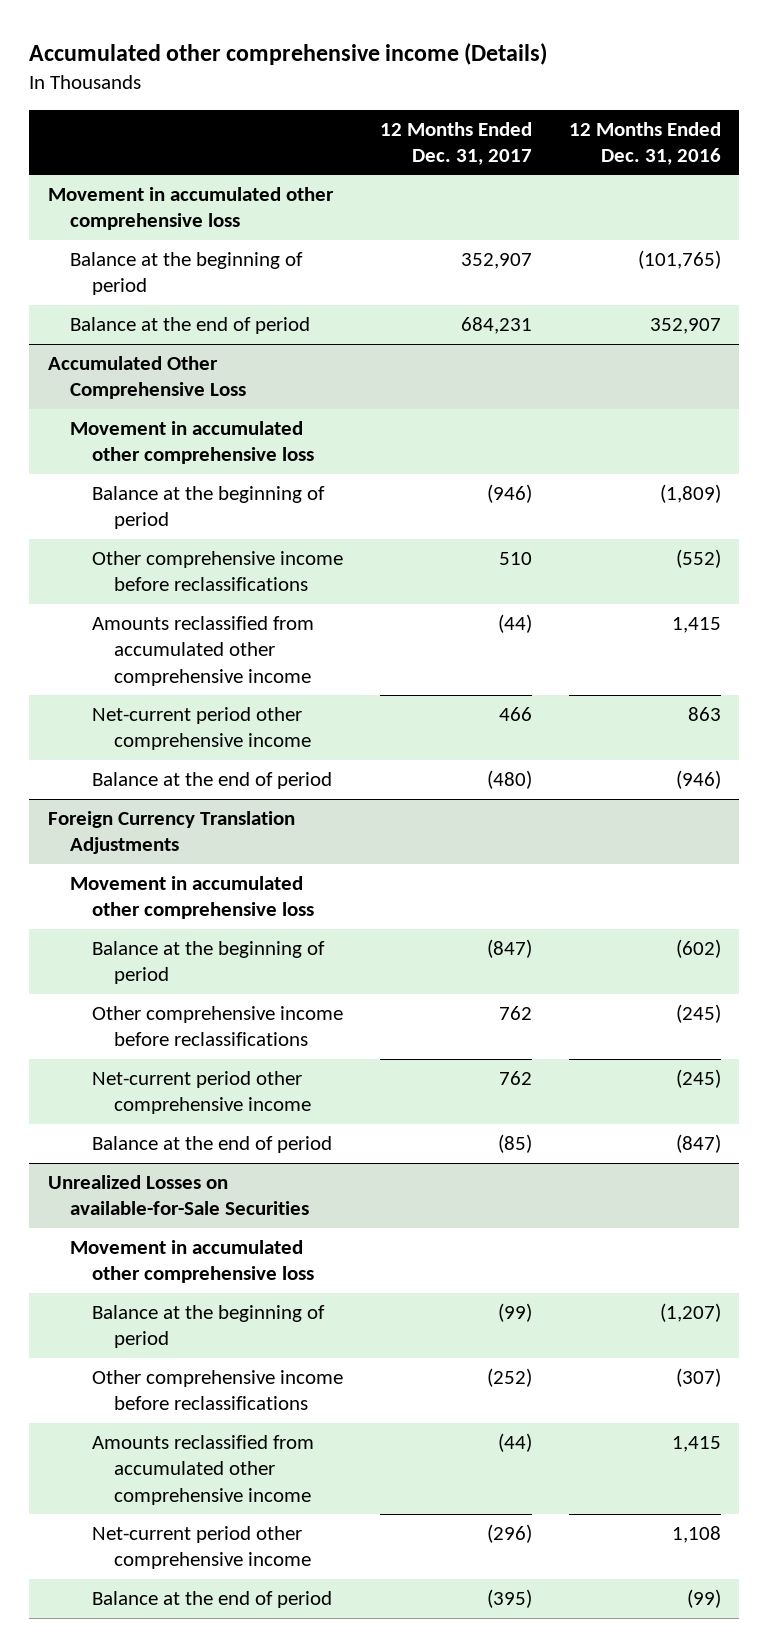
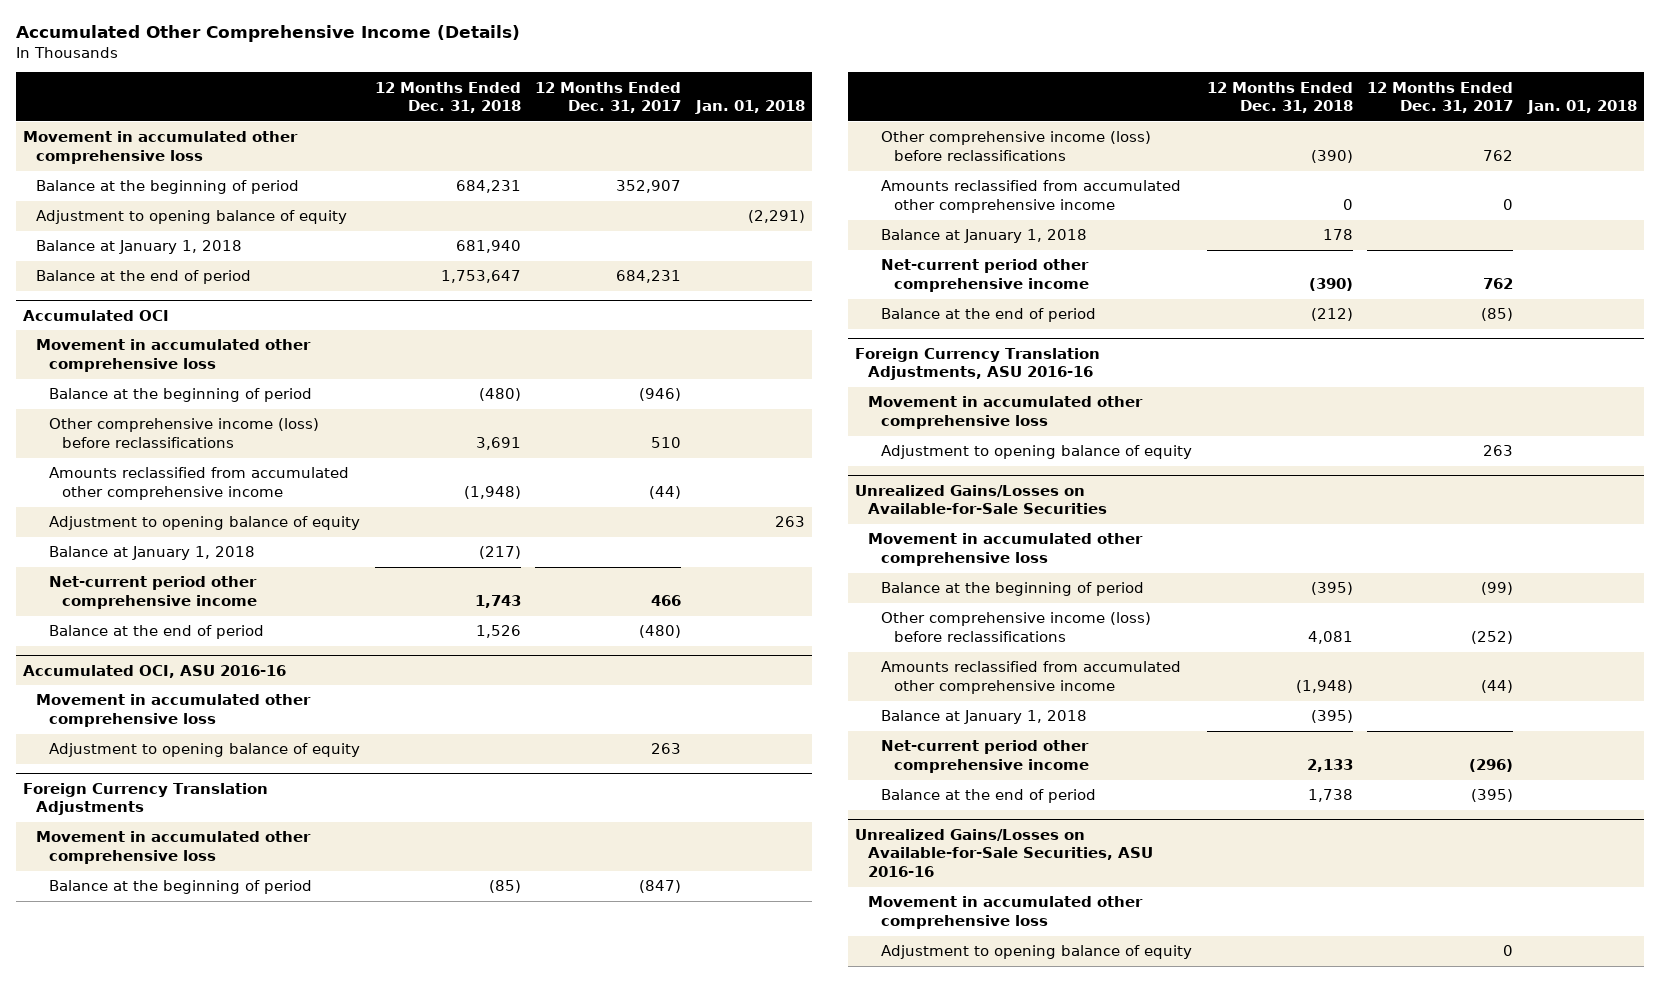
[29,43,548,66] Accumulated other comprehensive income (Details) -> [15,25,520,43] Accumulated Other Comprehensive Income (Details)
[568,121,721,165] 12 Months Ended Dec. 31, 2016 -> none
none -> [374,81,521,114] 12 Months Ended Dec. 31, 2018
none -> [694,100,805,115] Jan. 01, 2018
none -> [36,210,348,225] Adjustment to opening balance of equity
none -> [36,240,243,255] Balance at January 1, 2018
[47,356,246,400] Accumulated Other Comprehensive Loss -> [23,309,170,321] Accumulated OCI
[91,551,343,592] Other comprehensive income before reclassifications -> [49,418,320,448] Other comprehensive income (loss) before reclassifications
none -> [49,516,361,531] Adjustment to opening balance of equity
none -> [49,546,256,561] Balance at January 1, 2018
none -> [23,664,287,678] Accumulated OCI, ASU 2016-16
none -> [36,694,312,727] Movement in accumulated other comprehensive loss
none -> [49,743,361,758] Adjustment to opening balance of equity
[91,1006,343,1047] Other comprehensive income before reclassifications -> [881,131,1152,161] Other comprehensive income (loss) before reclassifications
none -> [881,180,1182,213] Amounts reclassified from accumulated other comprehensive income
none -> [881,229,1088,244] Balance at January 1, 2018
[47,1175,309,1216] Unrealized Losses on available-for-Sale Securities -> none
none -> [855,347,1101,381] Foreign Currency Translation Adjustments, ASU 2016-16
none -> [881,445,1193,460] Adjustment to opening balance of equity
none -> [855,484,1108,515] Unrealized Gains/Losses on Available-for-Sale Securities
none -> [868,533,1144,566] Movement in accumulated other comprehensive loss
[91,1370,343,1411] Other comprehensive income before reclassifications -> [881,612,1152,642] Other comprehensive income (loss) before reclassifications
none -> [881,710,1088,725] Balance at January 1, 2018
none -> [855,828,1154,878] Unrealized Gains/Losses on Available-for-Sale Securities, ASU 2016-16
none -> [868,896,1144,929] Movement in accumulated other comprehensive loss
none -> [881,945,1193,960] Adjustment to opening balance of equity

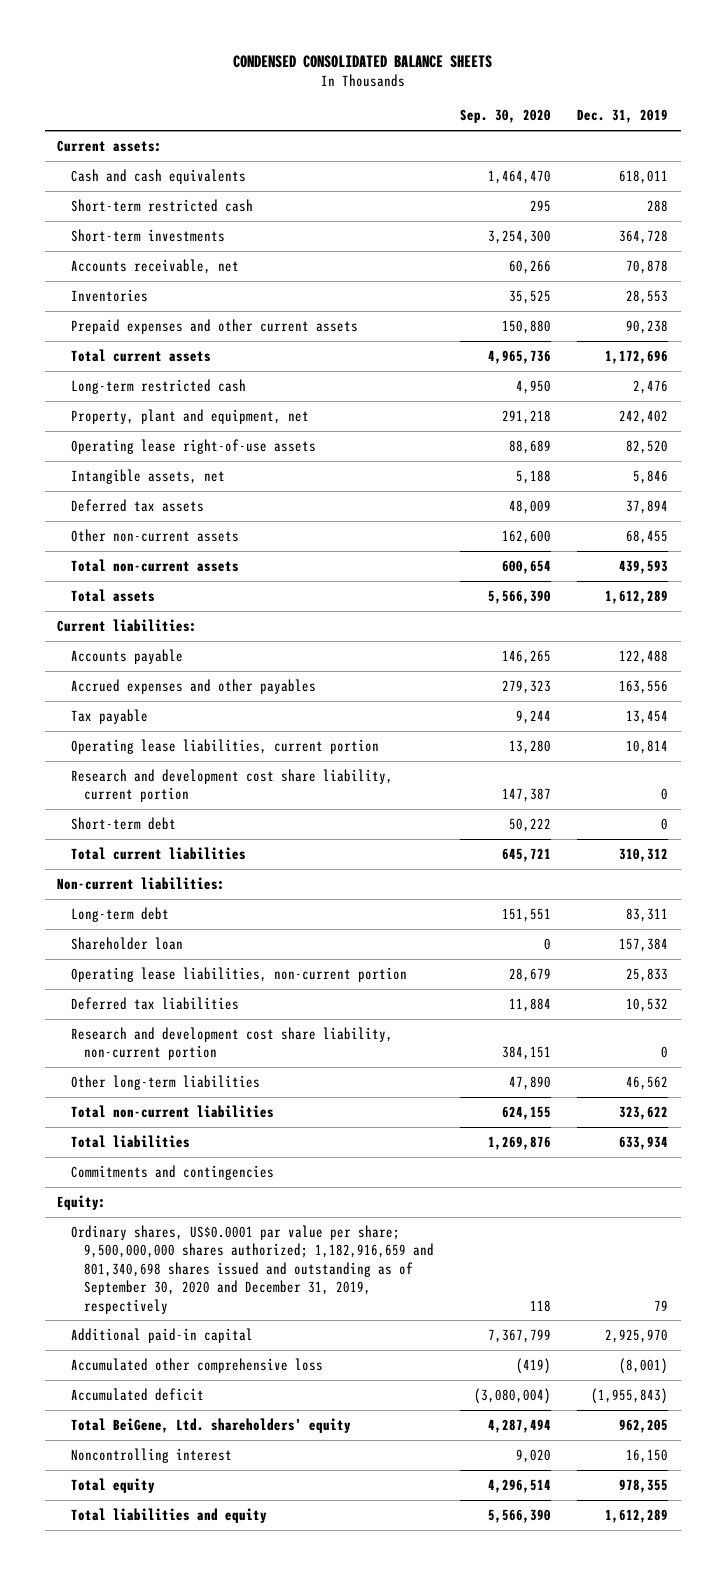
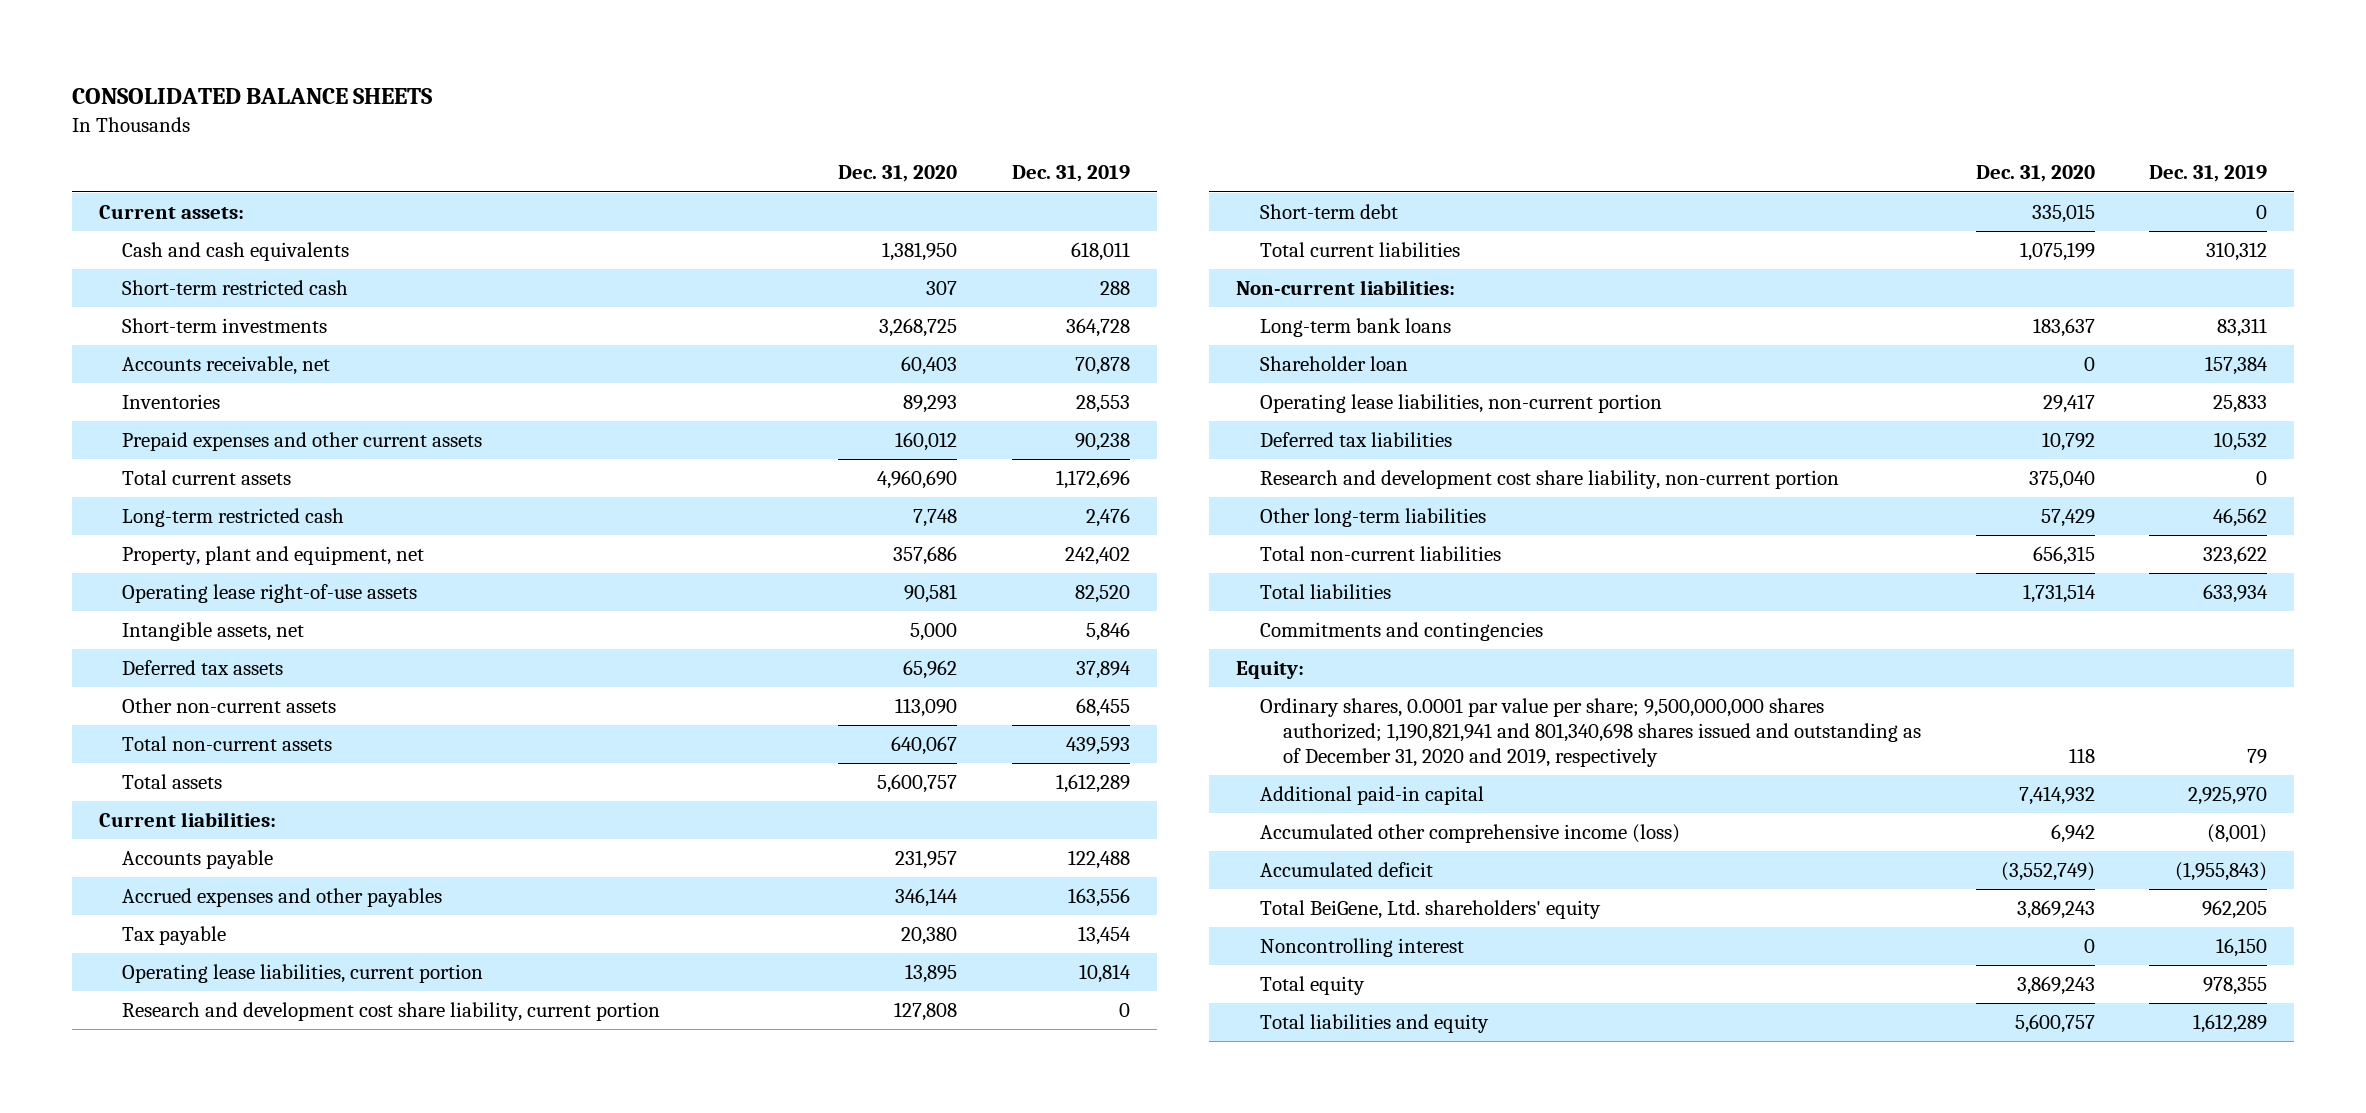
[232,54,492,68] CONDENSED CONSOLIDATED BALANCE SHEETS -> [71,88,432,105] CONSOLIDATED BALANCE SHEETS
[460,109,552,124] Sep. 30, 2020 -> none
none -> [838,165,958,183] Dec. 31, 2020
[70,906,169,922] Long-term debt -> [1259,318,1451,338] Long-term bank loans
[70,1224,435,1314] Ordinary shares, US$0.0001 par value per share; 9,500,000,000 shares authorized; 1,182,916,659 and 801,340,698 shares issued and outstanding as of September 30, 2020 and December 31, 2019, respectively -> [1259,698,1922,767] Ordinary shares, 0.0001 par value per share; 9,500,000,000 shares authorized; 1,190,821,941 and 801,340,698 shares issued and outstanding as of December 31, 2020 and 2019, respectively
[70,1357,323,1373] Accumulated other comprehensive loss -> [1259,824,1680,844] Accumulated other comprehensive income (loss)

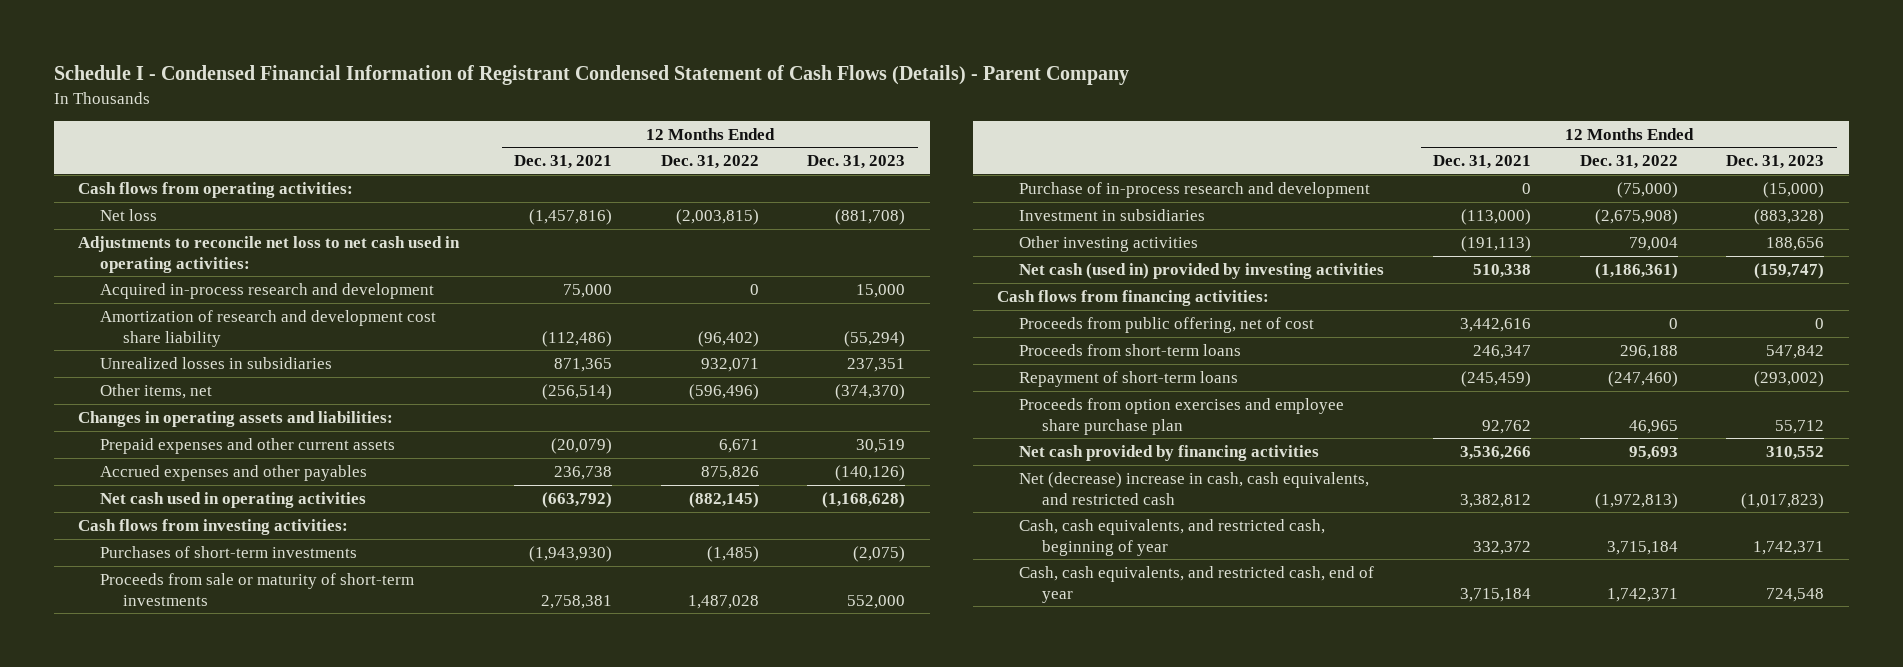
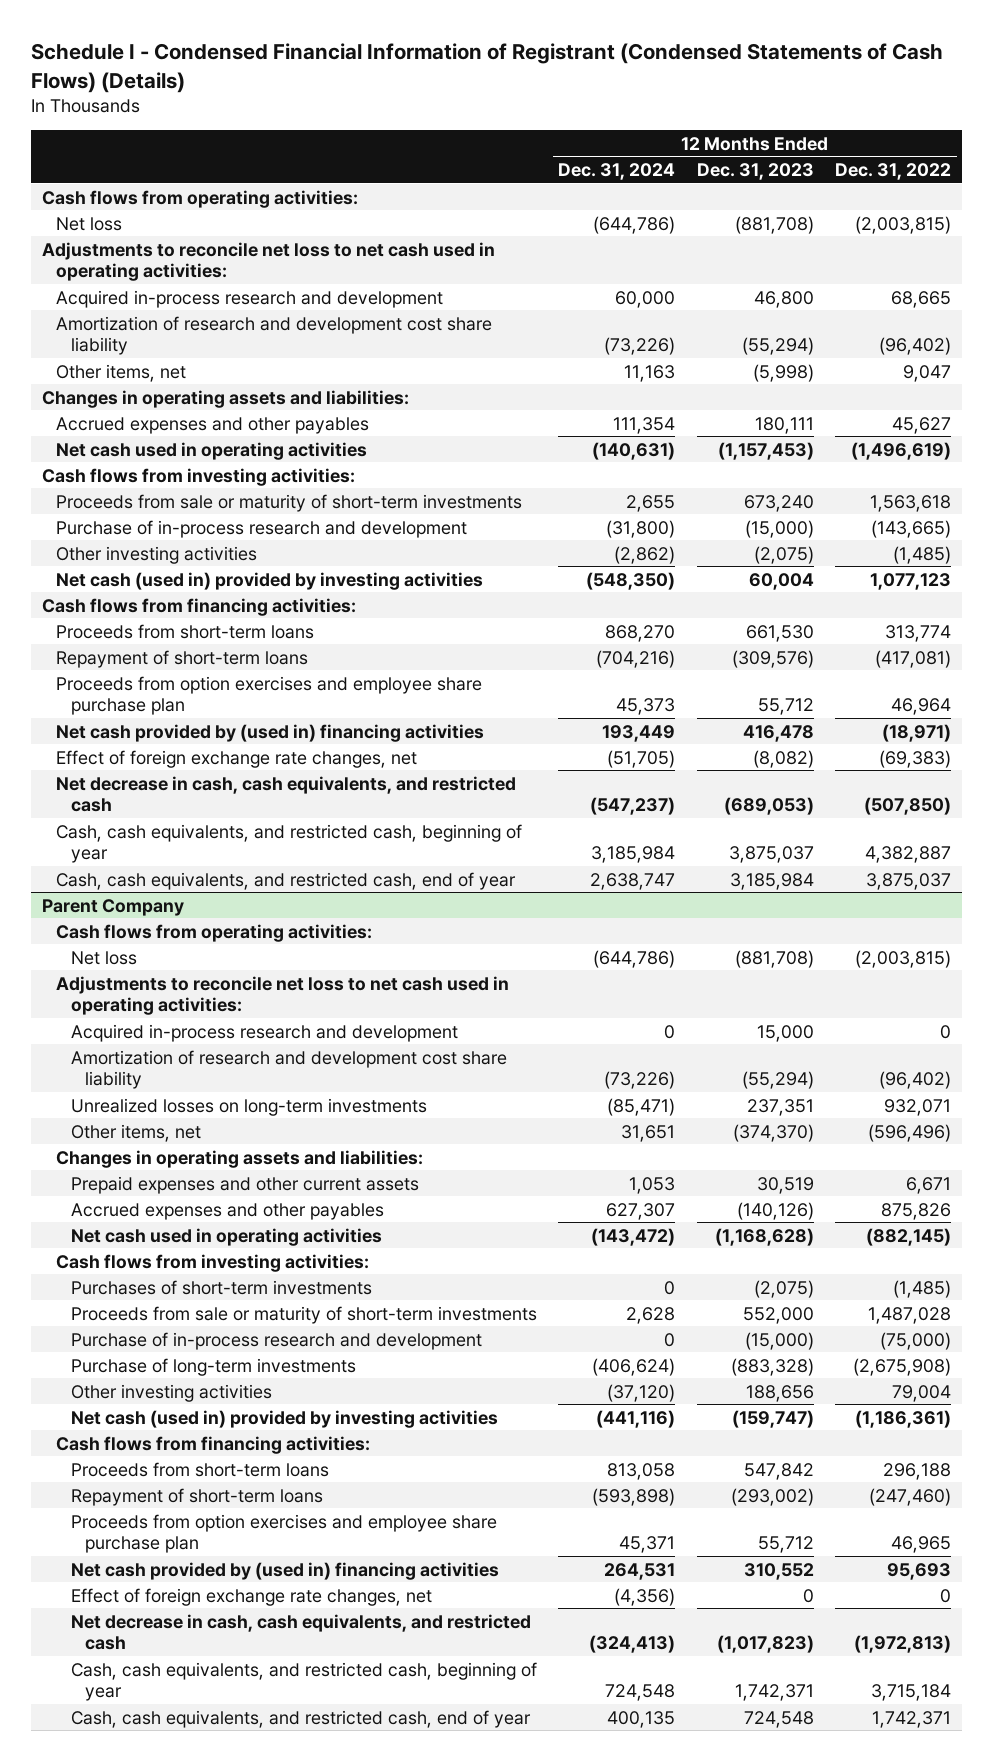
[53,65,1129,86] Schedule I - Condensed Financial Information of Registrant Condensed Statement of Cash Flows (Details) - Parent Company -> [31,43,944,93] Schedule I - Condensed Financial Information of Registrant (Condensed Statements of Cash Flows) (Details)
[514,155,613,170] Dec. 31, 2021 -> none
none -> [558,163,676,181] Dec. 31, 2024
none -> [56,289,444,308] Acquired in-process research and development
none -> [56,315,493,356] Amortization of research and development cost share liability
none -> [56,363,187,382] Other items, net
none -> [41,389,409,408] Changes in operating assets and liabilities:
none -> [56,416,370,434] Accrued expenses and other payables
none -> [56,441,368,460] Net cash used in operating activities
none -> [41,467,355,486] Cash flows from investing activities:
none -> [56,493,523,512] Proceeds from sale or maturity of short-term investments
none -> [56,519,468,538] Purchase of in-process research and development
none -> [56,545,258,564] Other investing activities
none -> [56,571,484,590] Net cash (used in) provided by investing activities
none -> [41,597,356,616] Cash flows from financing activities:
none -> [56,623,315,639] Proceeds from short-term loans
none -> [56,649,309,668] Repayment of short-term loans
none -> [56,675,483,716] Proceeds from option exercises and employee share purchase plan
none -> [56,723,485,742] Net cash provided by (used in) financing activities
none -> [56,749,418,768] Effect of foreign exchange rate changes, net
none -> [56,775,517,813] Net decrease in cash, cash equivalents, and restricted cash
none -> [56,823,523,864] Cash, cash equivalents, and restricted cash, beginning of year
none -> [56,871,517,890] Cash, cash equivalents, and restricted cash, end of year
none -> [41,898,184,916] Parent Company
none -> [56,923,373,942] Cash flows from operating activities:
none -> [70,950,137,965] Net loss
none -> [56,975,510,1016] Adjustments to reconcile net loss to net cash used in operating activities:
[100,356,333,369] Unrealized losses in subsidiaries -> [70,1097,427,1116] Unrealized losses on long-term investments
[1019,208,1206,221] Investment in subsidiaries -> [70,1357,356,1376] Purchase of long-term investments
[1019,316,1315,333] Proceeds from public offering, net of cost -> none
[1019,444,1320,461] Net cash provided by financing activities -> [70,1561,499,1580] Net cash provided by (used in) financing activities
none -> [70,1587,432,1606] Effect of foreign exchange rate changes, net
[1019,471,1370,505] Net (decrease) increase in cash, cash equivalents, and restricted cash -> [70,1613,531,1651] Net decrease in cash, cash equivalents, and restricted cash

